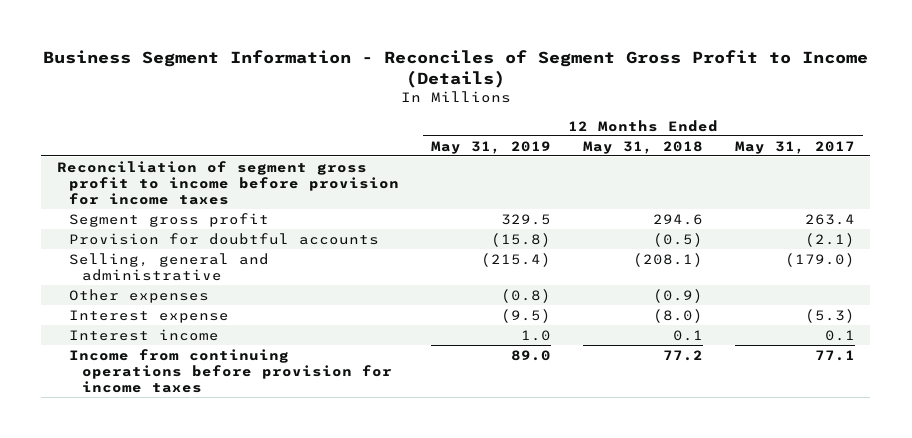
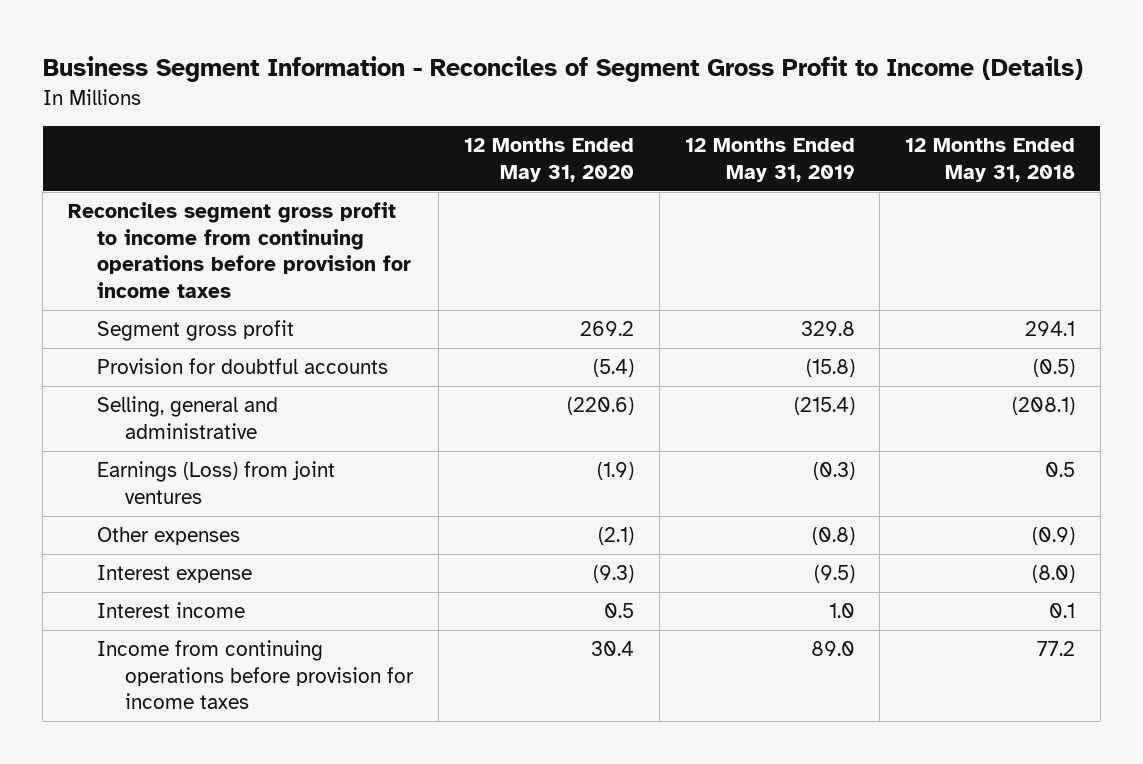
[734,140,855,154] May 31, 2017 -> none
none -> [464,138,635,182] 12 Months Ended May 31, 2020
[57,160,400,205] Reconciliation of segment gross profit to income before provision for income taxes -> [68,202,411,298] Reconciles segment gross profit to income from continuing operations before provision for income taxes
[501,213,552,225] 329.5 -> [800,321,855,337] 329.8
[652,213,703,225] 294.6 -> [1025,321,1076,337] 294.1
none -> [96,461,335,504] Earnings (Loss) from joint ventures

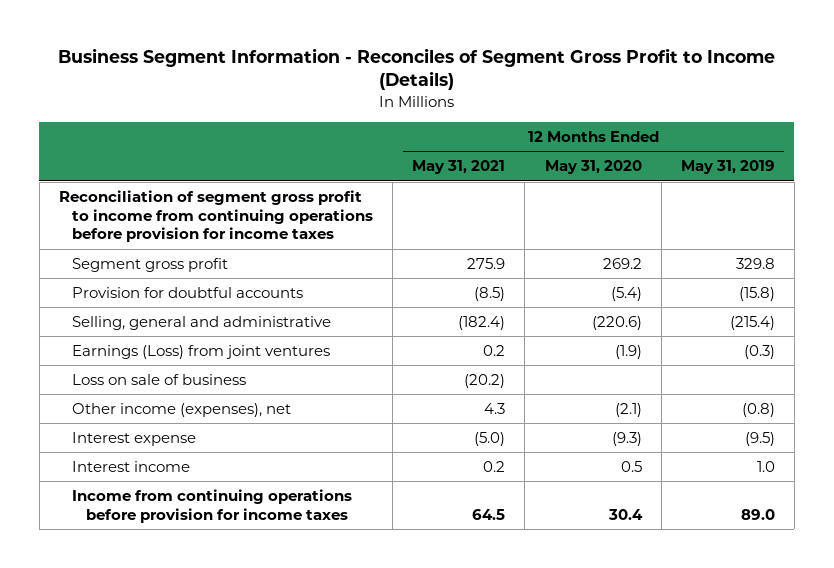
[905,138,1076,182] 12 Months Ended May 31, 2018 -> none
none -> [412,160,506,175] May 31, 2021
[68,202,411,298] Reconciles segment gross profit to income from continuing operations before provision for income taxes -> [58,189,374,243] Reconciliation of segment gross profit to income from continuing operations before provision for income taxes
none -> [72,373,247,385] Loss on sale of business
[96,527,240,546] Other expenses -> [72,402,292,417] Other income (expenses), net

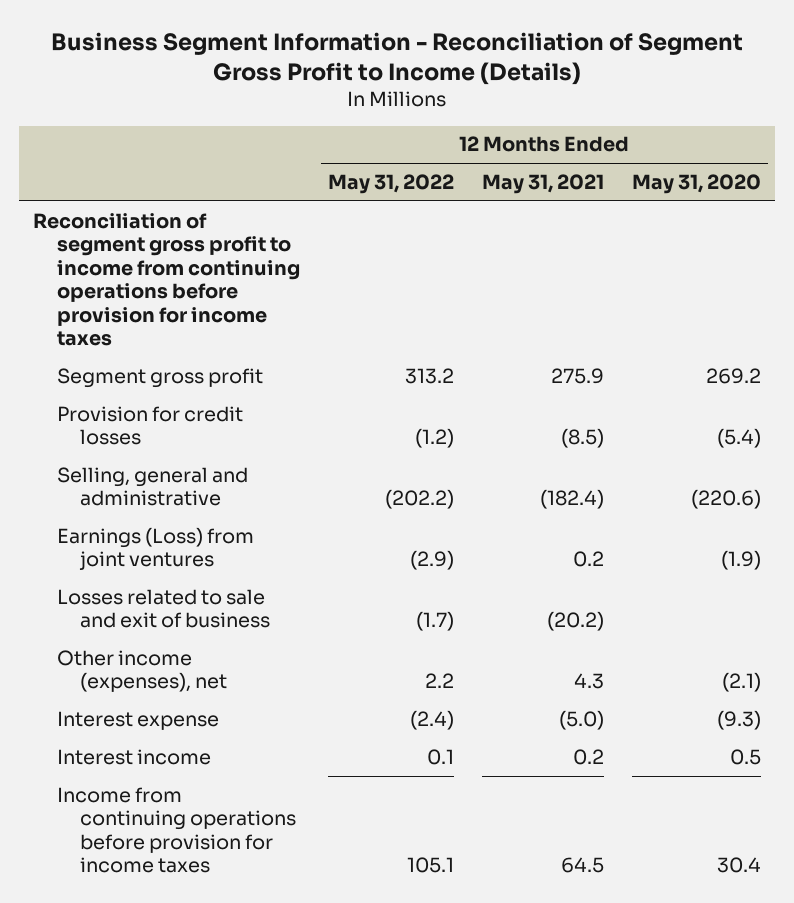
[57,47,775,91] Business Segment Information - Reconciles of Segment Gross Profit to Income (Details) -> [51,31,744,85] Business Segment Information - Reconciliation of Segment Gross Profit to Income (Details)
[680,160,775,175] May 31, 2019 -> none
none -> [327,174,454,195] May 31, 2022
[72,286,304,298] Provision for doubtful accounts -> [56,405,243,446] Provision for credit losses
[72,373,247,385] Loss on sale of business -> [56,588,271,629] Losses related to sale and exit of business

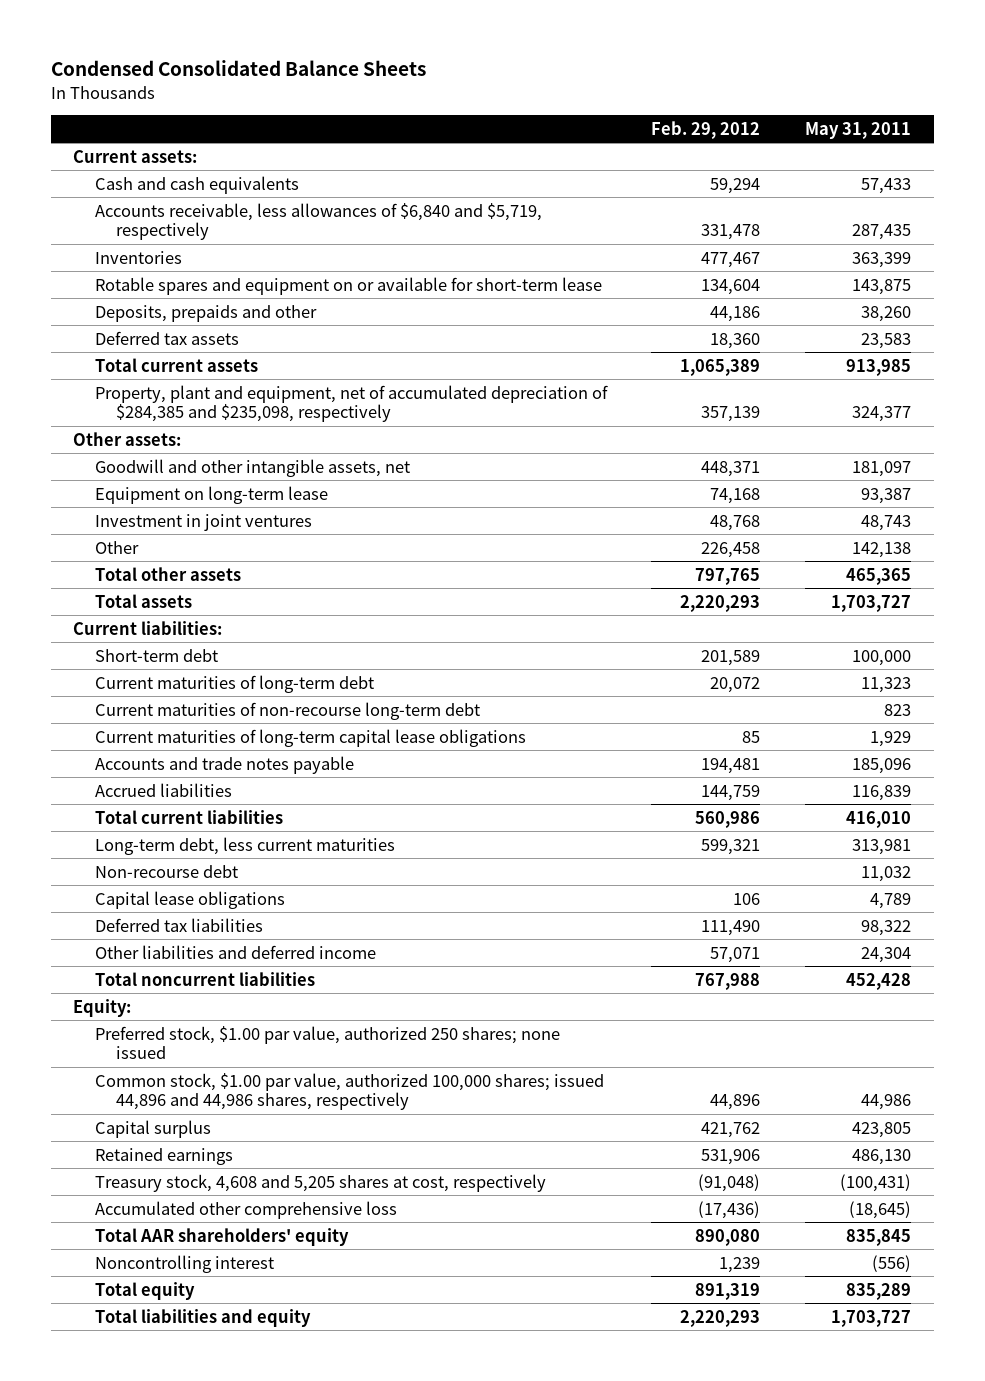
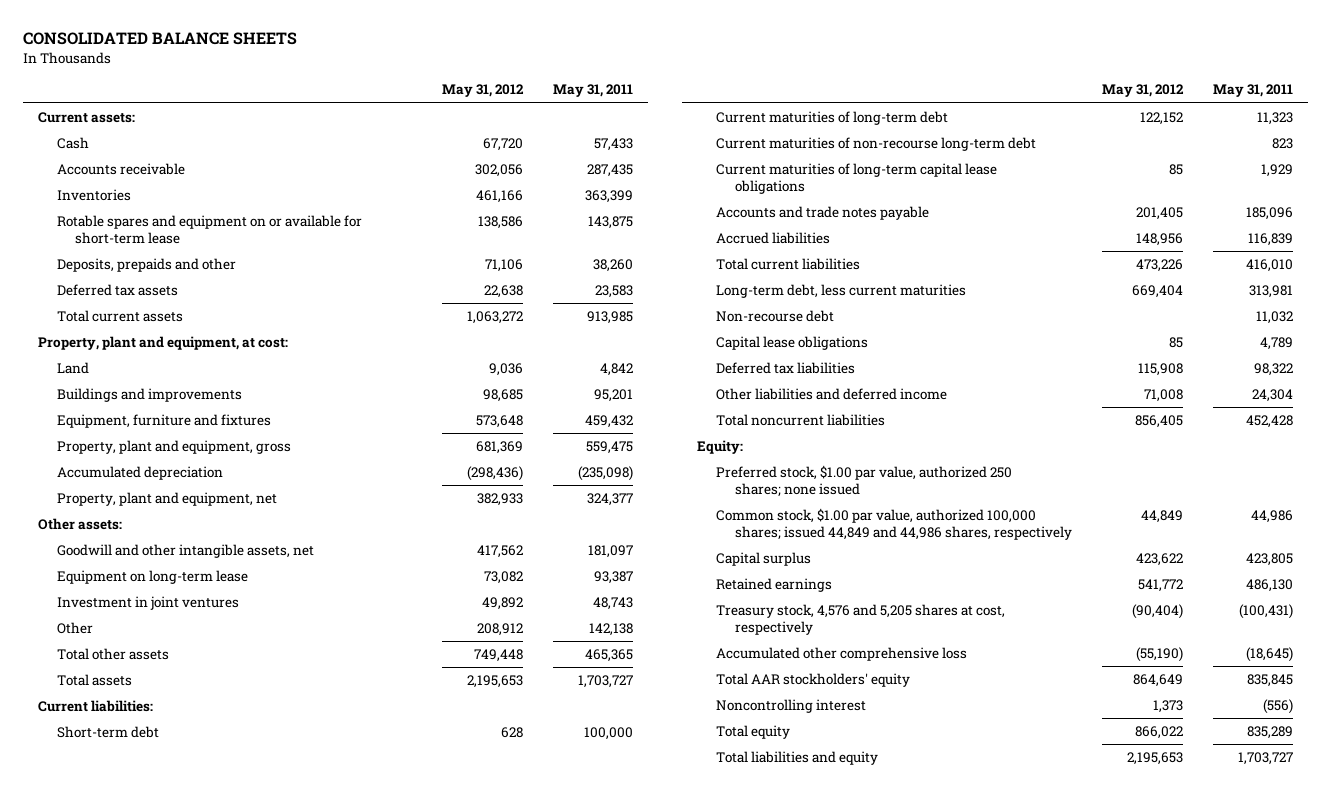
[50,60,426,77] Condensed Consolidated Balance Sheets -> [22,32,297,46] CONSOLIDATED BALANCE SHEETS
[651,120,761,139] Feb. 29, 2012 -> none
none -> [442,84,525,98] May 31, 2012
[94,175,299,194] Cash and cash equivalents -> [56,137,89,150] Cash
[94,202,542,241] Accounts receivable, less allowances of $6,840 and $5,719, respectively -> [56,163,185,176] Accounts receivable
none -> [37,336,288,351] Property, plant and equipment, at cost:
none -> [56,362,89,375] Land
none -> [56,388,242,403] Buildings and improvements
none -> [56,414,271,429] Equipment, furniture and fixtures
none -> [56,440,291,455] Property, plant and equipment, gross
none -> [56,466,223,481] Accumulated depreciation
[94,384,608,423] Property, plant and equipment, net of accumulated depreciation of $284,385 and $235,098, respectively -> [56,492,277,507] Property, plant and equipment, net
[94,1072,604,1111] Common stock, $1.00 par value, authorized 100,000 shares; issued 44,896 and 44,986 shares, respectively -> [716,508,1073,540] Common stock, $1.00 par value, authorized 100,000 shares; issued 44,849 and 44,986 shares, respectively
[94,1173,546,1192] Treasury stock, 4,608 and 5,205 shares at cost, respectively -> [716,604,1006,635] Treasury stock, 4,576 and 5,205 shares at cost, respectively
[94,1227,349,1246] Total AAR shareholders' equity -> [716,673,911,688] Total AAR stockholders' equity

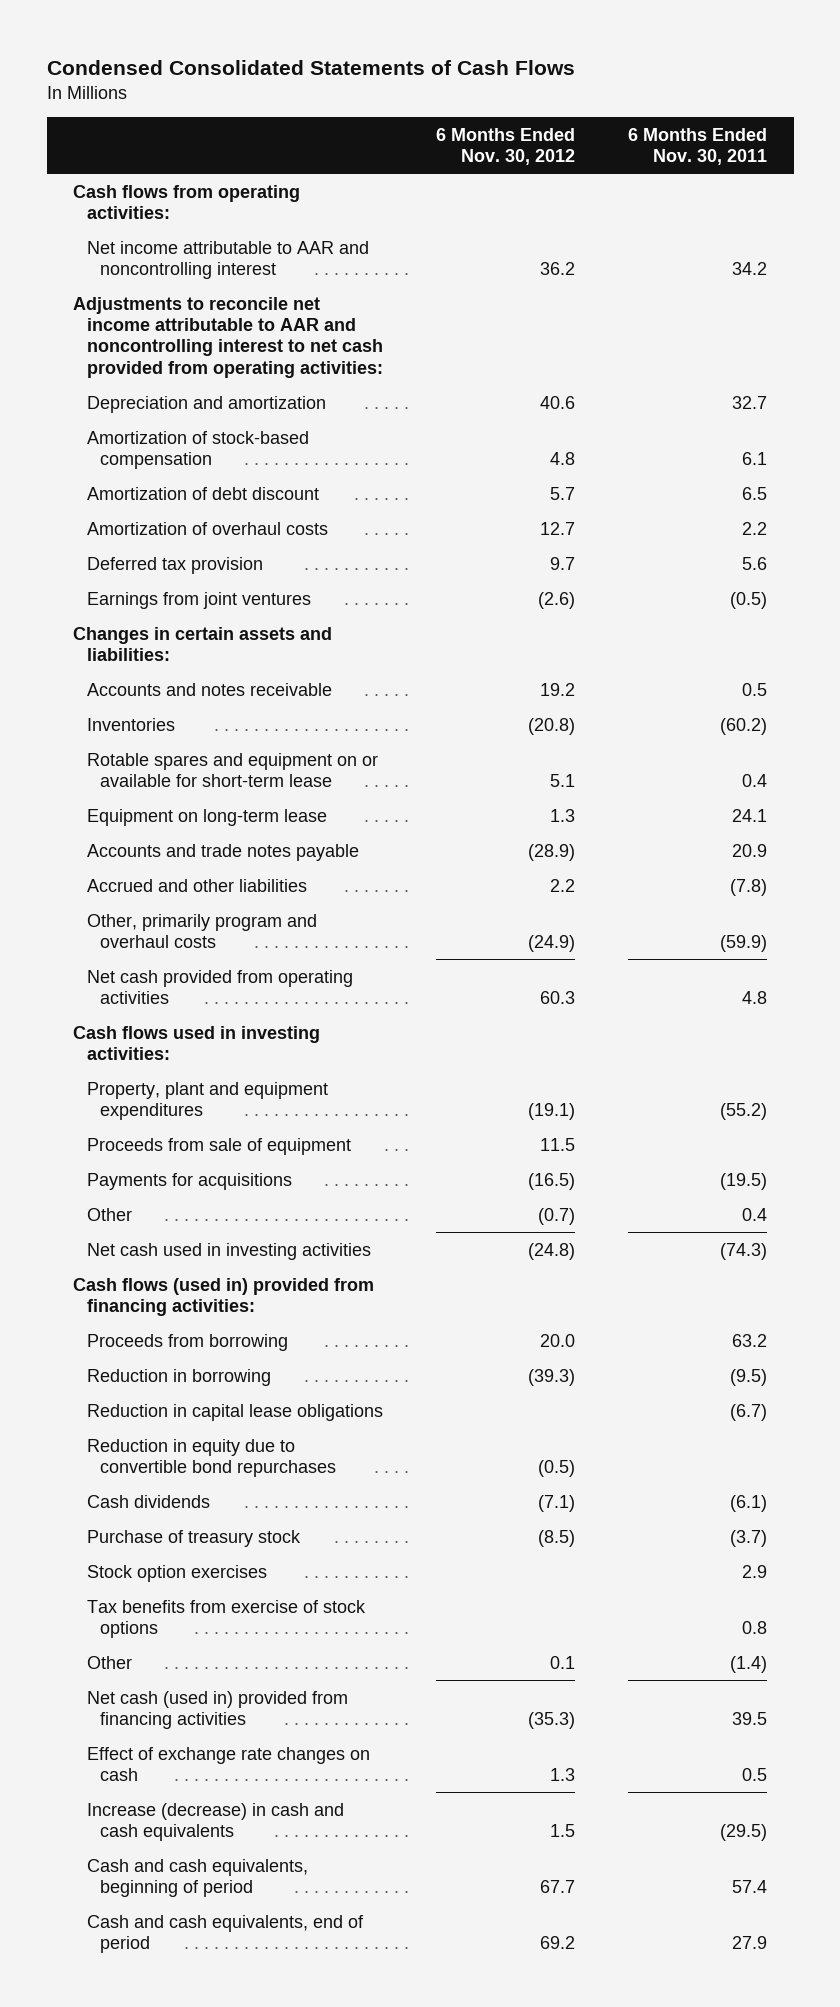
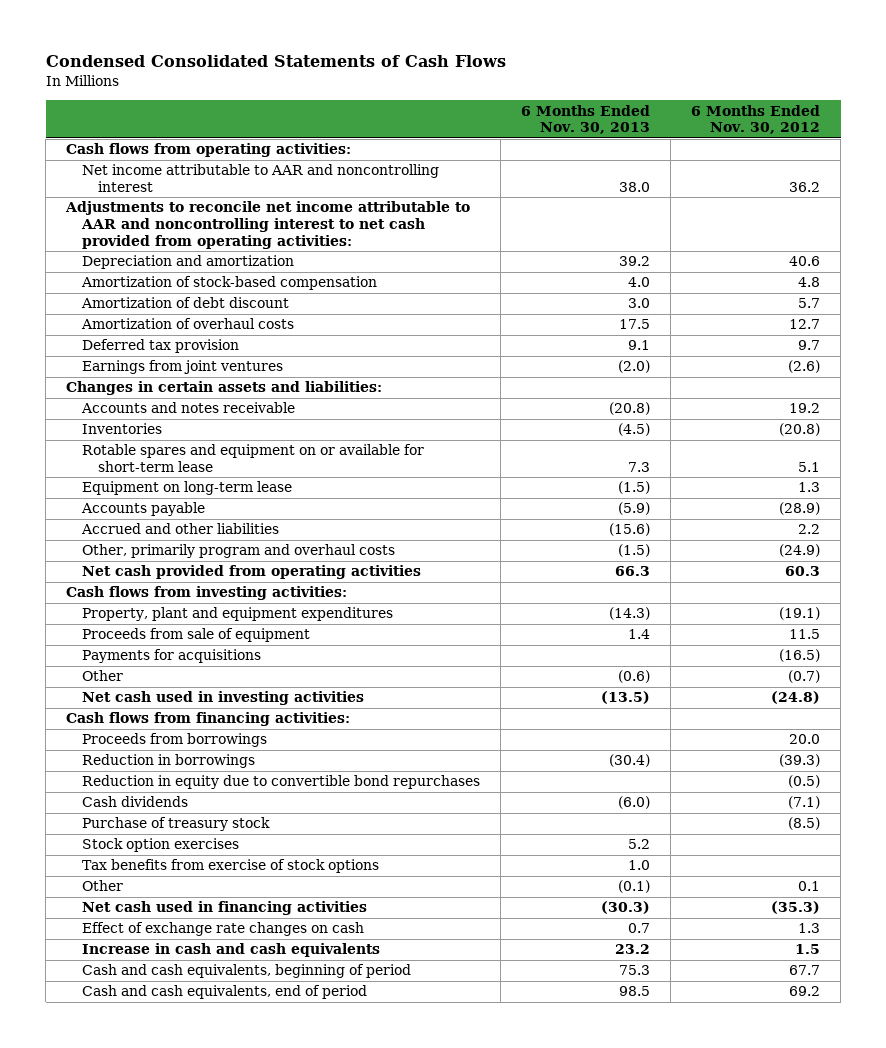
[628,127,768,166] 6 Months Ended Nov. 30, 2011 -> none
none -> [521,104,651,135] 6 Months Ended Nov. 30, 2013
[86,843,359,861] Accounts and trade notes payable -> [81,502,206,517] Accounts payable
[73,1025,321,1060] Cash flows used in investing activities: -> [66,586,348,601] Cash flows from investing activities:
[86,1403,383,1421] Reduction in capital lease obligations -> none
[73,1277,375,1316] Cash flows (used in) provided from financing activities: -> [66,712,351,727] Cash flows from financing activities:
[86,1333,288,1351] Proceeds from borrowing -> [82,733,268,748] Proceeds from borrowings
[86,1368,271,1386] Reduction in borrowing -> [82,754,256,769] Reduction in borrowings
[86,1690,348,1729] Net cash (used in) provided from financing activities -> [82,901,368,916] Net cash used in financing activities
[86,1802,344,1841] Increase (decrease) in cash and cash equivalents -> [82,943,381,958] Increase in cash and cash equivalents

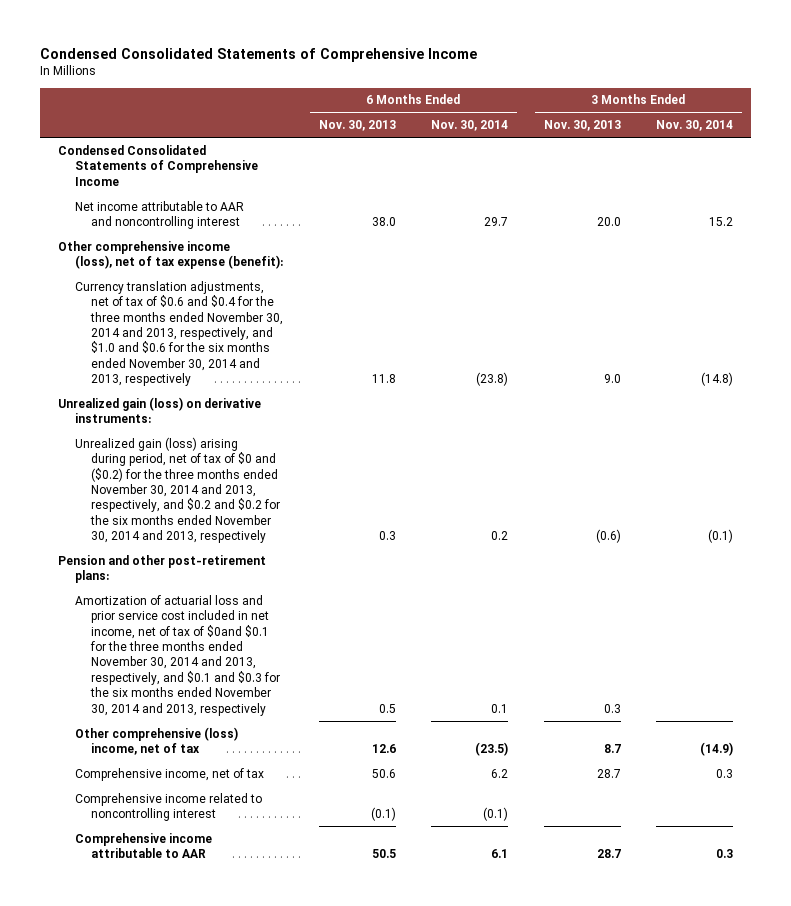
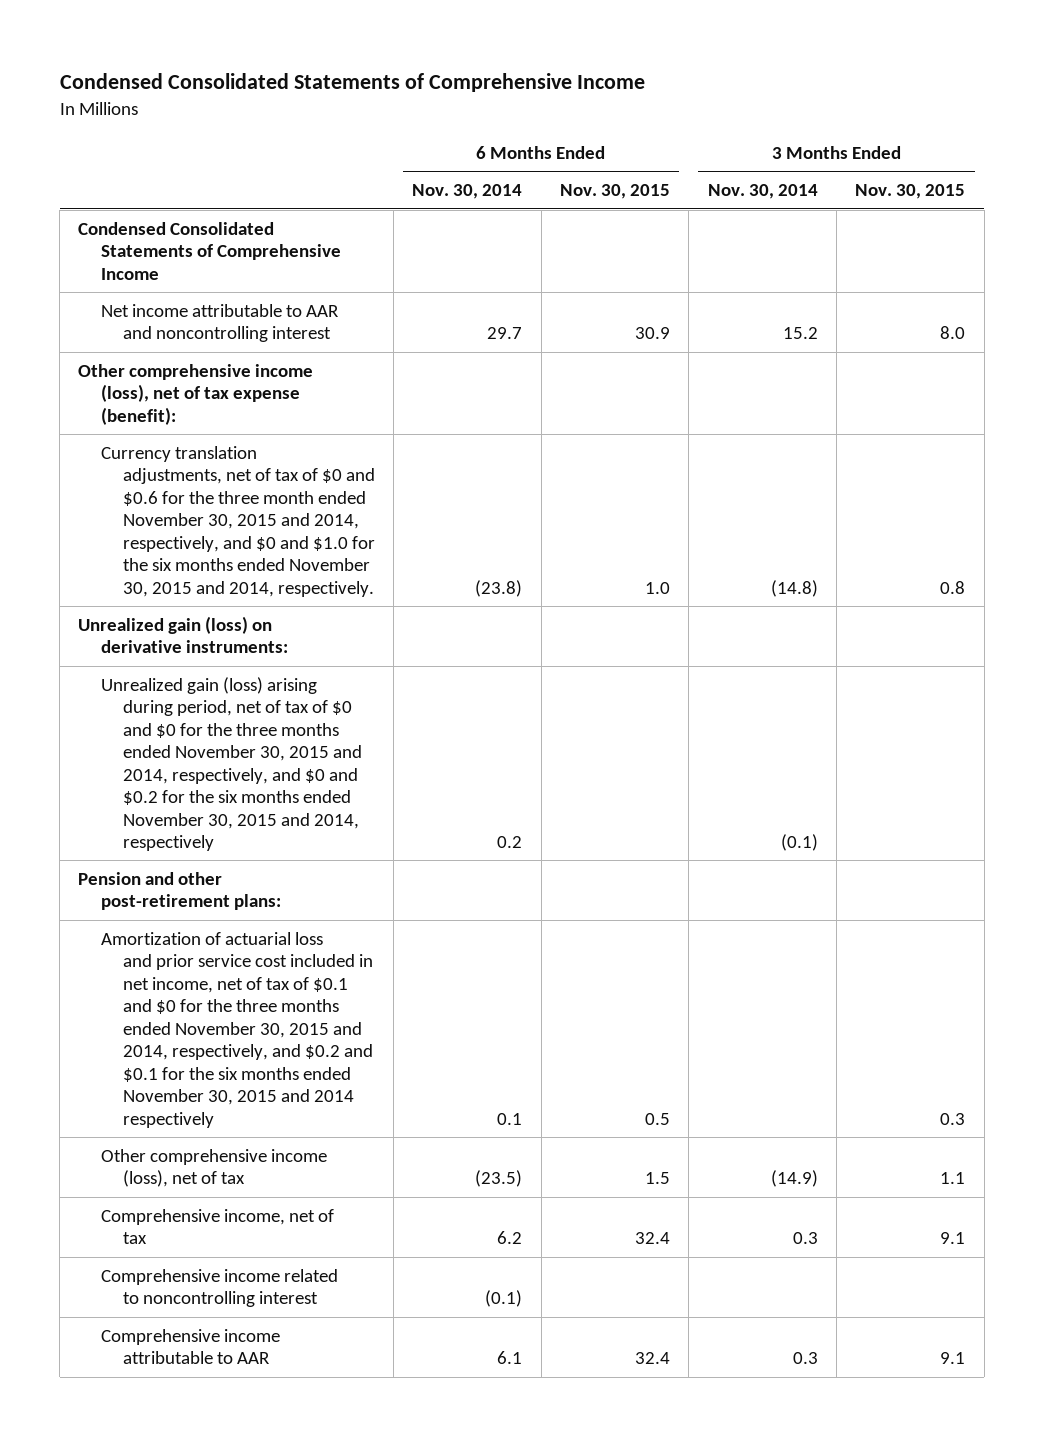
[318,119,396,131] Nov. 30, 2013 -> none
[543,119,621,131] Nov. 30, 2013 -> none
none -> [560,184,671,200] Nov. 30, 2015
none -> [855,184,966,200] Nov. 30, 2015
[74,280,284,387] Currency translation adjustments, net of tax of $0.6 and $0.4 for the three months ended November 30, 2014 and 2013, respectively, and $1.0 and $0.6 for the six months ended November 30, 2014 and 2013, respectively -> [100,445,375,597] Currency translation adjustments, net of tax of $0 and $0.6 for the three month ended November 30, 2015 and 2014, respectively, and $0 and $1.0 for the six months ended November 30, 2015 and 2014, respectively.
[74,436,281,544] Unrealized gain (loss) arising during period, net of tax of $0 and ($0.2) for the three months ended November 30, 2014 and 2013, respectively, and $0.2 and $0.2 for the six months ended November 30, 2014 and 2013, respectively -> [100,676,362,852] Unrealized gain (loss) arising during period, net of tax of $0 and $0 for the three months ended November 30, 2015 and 2014, respectively, and $0 and $0.2 for the six months ended November 30, 2015 and 2014, respectively
[74,594,281,716] Amortization of actuarial loss and prior service cost included in net income, net of tax of $0and $0.1 for the three months ended November 30, 2014 and 2013, respectively, and $0.1 and $0.3 for the six months ended November 30, 2014 and 2013, respectively -> [100,931,373,1128] Amortization of actuarial loss and prior service cost included in net income, net of tax of $0.1 and $0 for the three months ended November 30, 2015 and 2014, respectively, and $0.2 and $0.1 for the six months ended November 30, 2015 and 2014 respectively
[74,726,238,756] Other comprehensive (loss) income, net of tax -> [100,1148,327,1188] Other comprehensive income (loss), net of tax

